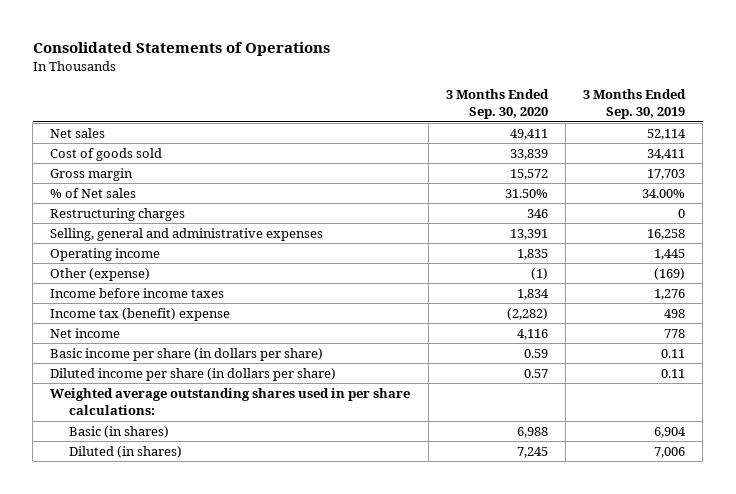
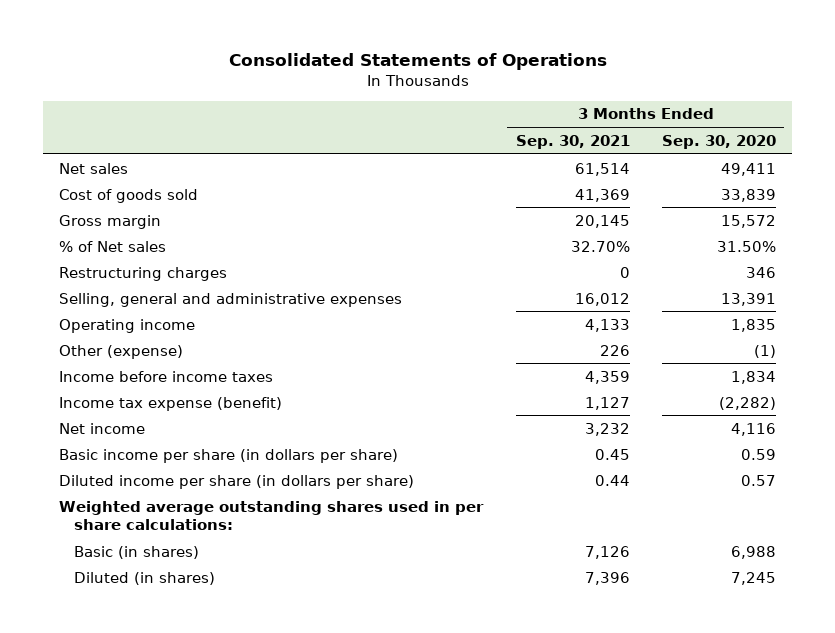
[583,89,687,120] 3 Months Ended Sep. 30, 2019 -> none
none -> [515,134,630,149] Sep. 30, 2021
[50,307,231,321] Income tax (benefit) expense -> [59,396,283,411] Income tax expense (benefit)

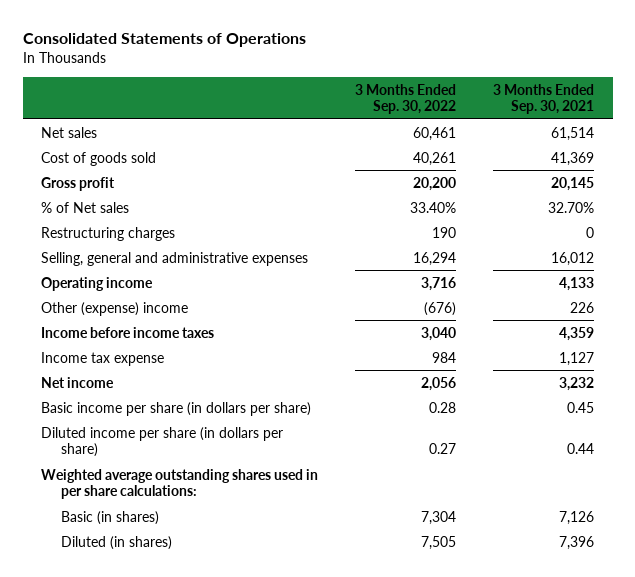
[661,134,776,149] Sep. 30, 2020 -> none
none -> [355,83,457,115] 3 Months Ended Sep. 30, 2022
[59,214,162,229] Gross margin -> [41,176,116,191] Gross profit
[59,344,184,359] Other (expense) -> [41,301,189,316] Other (expense) income
[59,396,283,411] Income tax expense (benefit) -> [41,351,165,366] Income tax expense

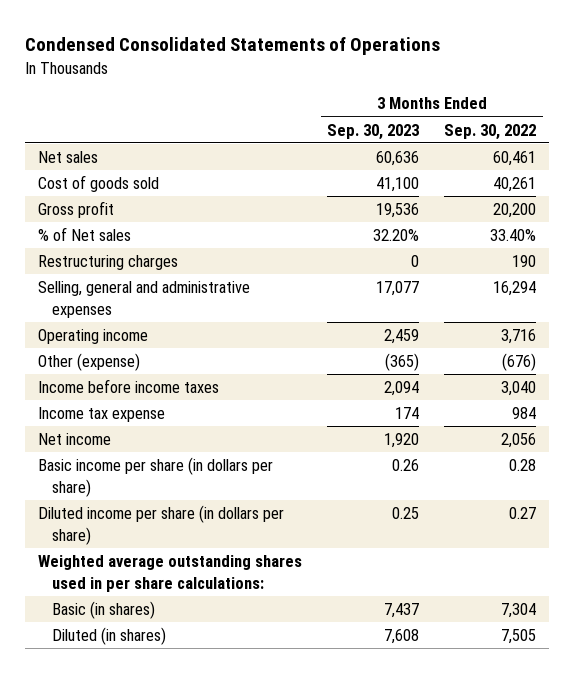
[22,33,306,48] Consolidated Statements of Operations -> [25,37,441,56] Condensed Consolidated Statements of Operations
[493,83,595,115] 3 Months Ended Sep. 30, 2021 -> none
none -> [327,123,420,140] Sep. 30, 2023
[41,301,189,316] Other (expense) income -> [37,353,140,372] Other (expense)

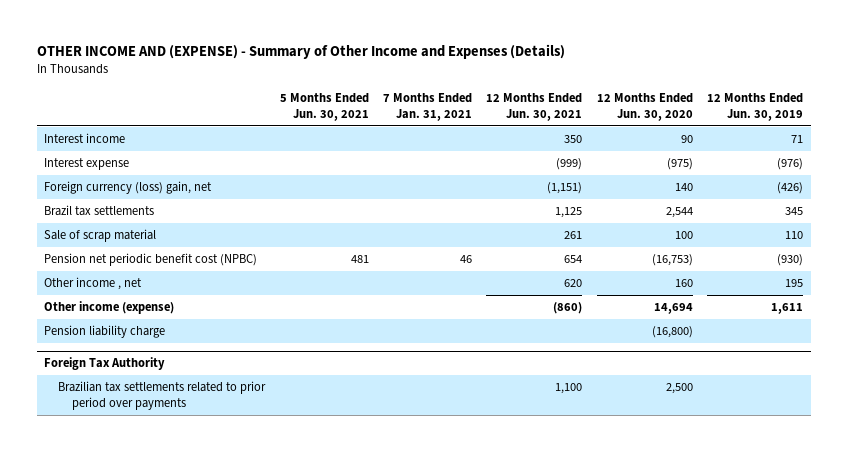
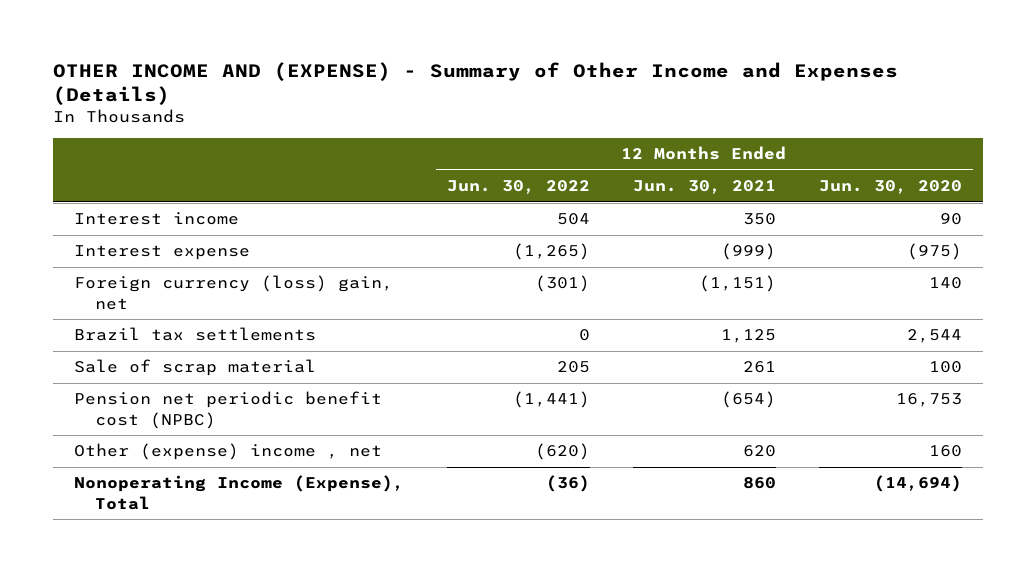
[279,92,369,121] 5 Months Ended Jun. 30, 2021 -> none
[383,92,473,121] 7 Months Ended Jan. 31, 2021 -> none
[707,92,804,121] 12 Months Ended Jun. 30, 2019 -> none
none -> [447,180,591,195] Jun. 30, 2022
[43,325,165,339] Pension liability charge -> none
[43,357,165,371] Foreign Tax Authority -> none
[58,381,267,411] Brazilian tax settlements related to prior period over payments -> none
[564,255,583,264] 654 -> [720,391,776,409] (654)
[651,254,693,267] (16,753) -> [895,393,962,408] 16,753
[43,277,142,291] Other income , net -> [74,443,383,461] Other (expense) income , net
[43,301,174,315] Other income (expense) -> [74,475,405,510] Nonoperating Income (Expense), Total
[553,302,583,315] (860) -> [742,477,776,490] 860
[653,303,693,315] 14,694 -> [873,475,962,493] (14,694)

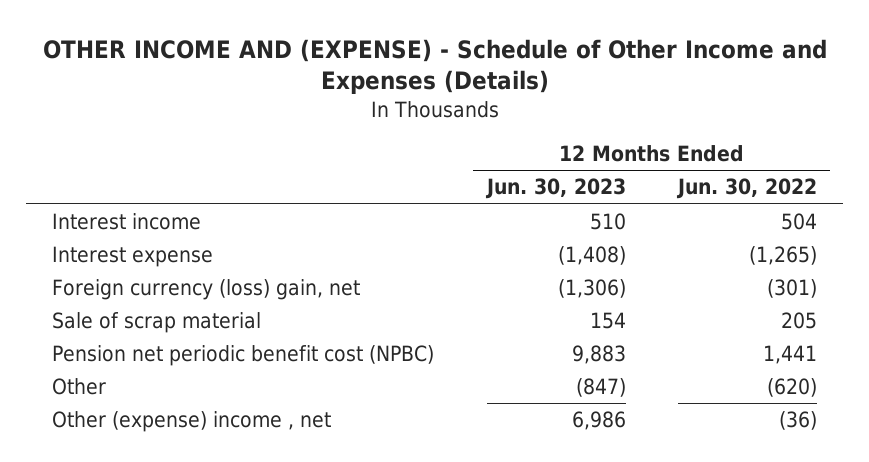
[52,62,898,106] OTHER INCOME AND (EXPENSE) - Summary of Other Income and Expenses (Details) -> [42,38,827,95] OTHER INCOME AND (EXPENSE) - Schedule of Other Income and Expenses (Details)
[632,180,776,195] Jun. 30, 2021 -> none
[818,180,962,195] Jun. 30, 2020 -> none
none -> [484,178,626,200] Jun. 30, 2023
[74,327,317,342] Brazil tax settlements -> none
[74,475,405,510] Nonoperating Income (Expense), Total -> none
[513,391,591,409] (1,441) -> [763,345,818,365] 1,441
none -> [52,378,107,396] Other
[535,443,591,461] (620) -> [779,411,818,431] (36)

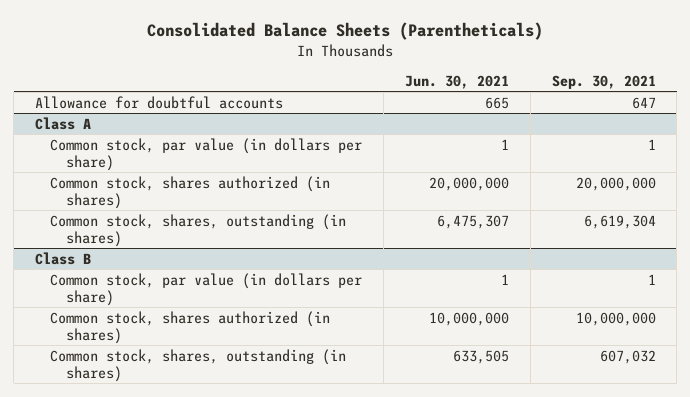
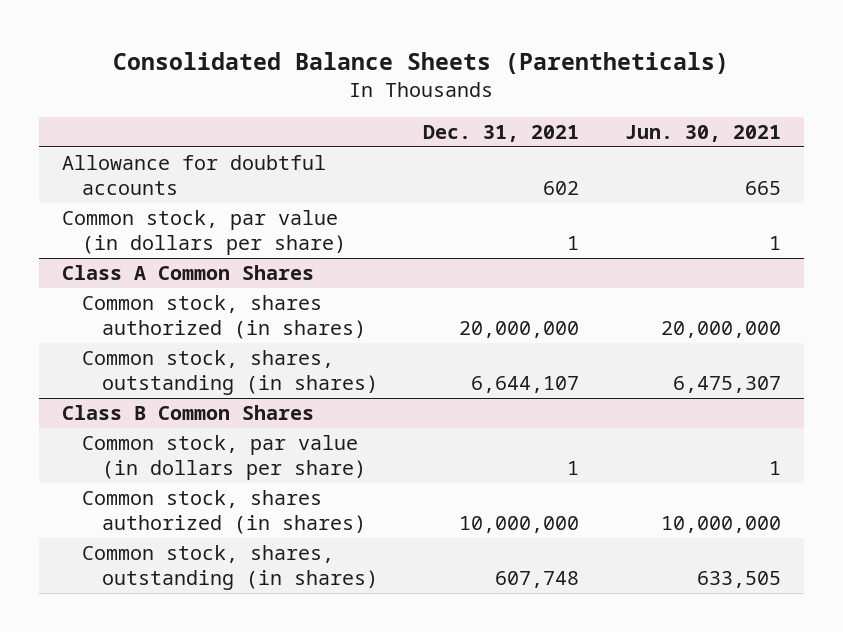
[551,74,656,89] Sep. 30, 2021 -> none
none -> [423,125,580,143] Dec. 31, 2021
[34,116,91,130] Class A -> none
none -> [61,265,314,281] Class A Common Shares
[34,251,91,265] Class B -> [61,405,314,421] Class B Common Shares

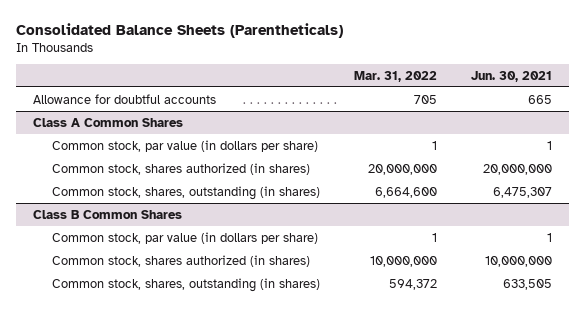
[423,125,580,143] Dec. 31, 2021 -> none
none -> [353,70,437,82] Mar. 31, 2022
[61,210,346,256] Common stock, par value (in dollars per share) -> none
none -> [51,139,318,152] Common stock, par value (in dollars per share)

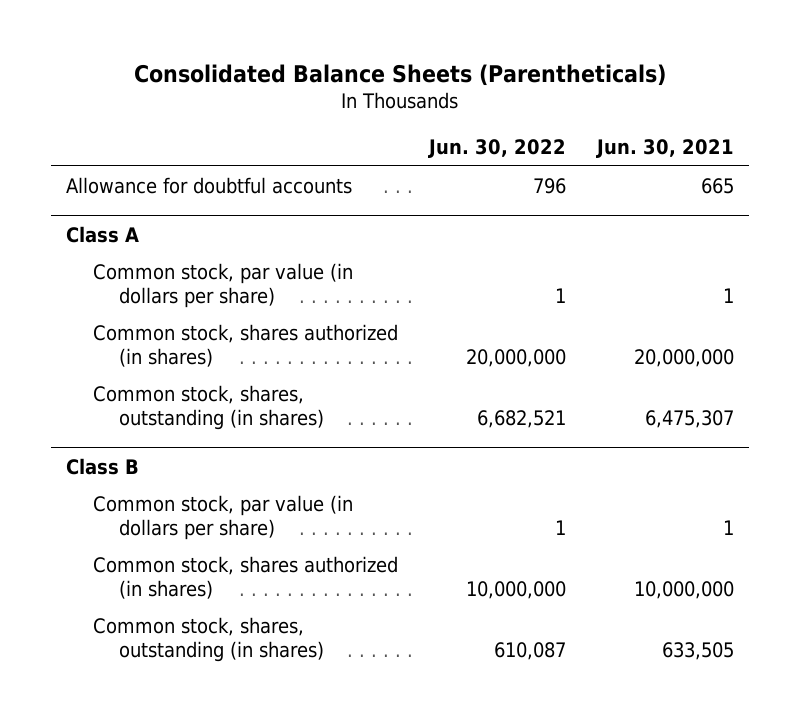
[353,70,437,82] Mar. 31, 2022 -> none
none -> [427,139,566,159] Jun. 30, 2022
[32,117,183,127] Class A Common Shares -> [66,225,140,243] Class A
[32,209,182,219] Class B Common Shares -> [66,457,140,475] Class B

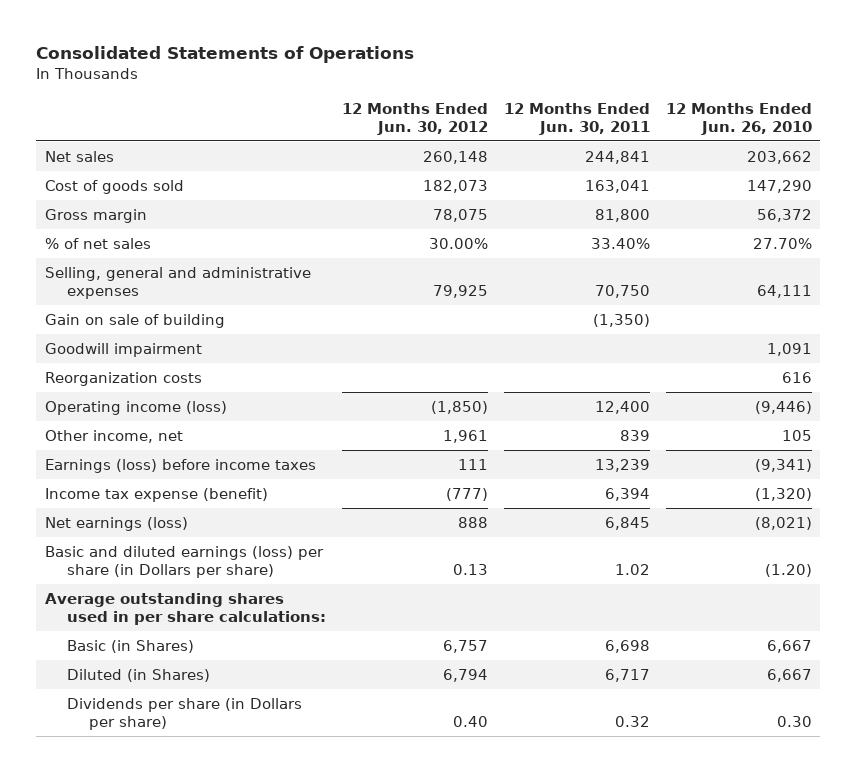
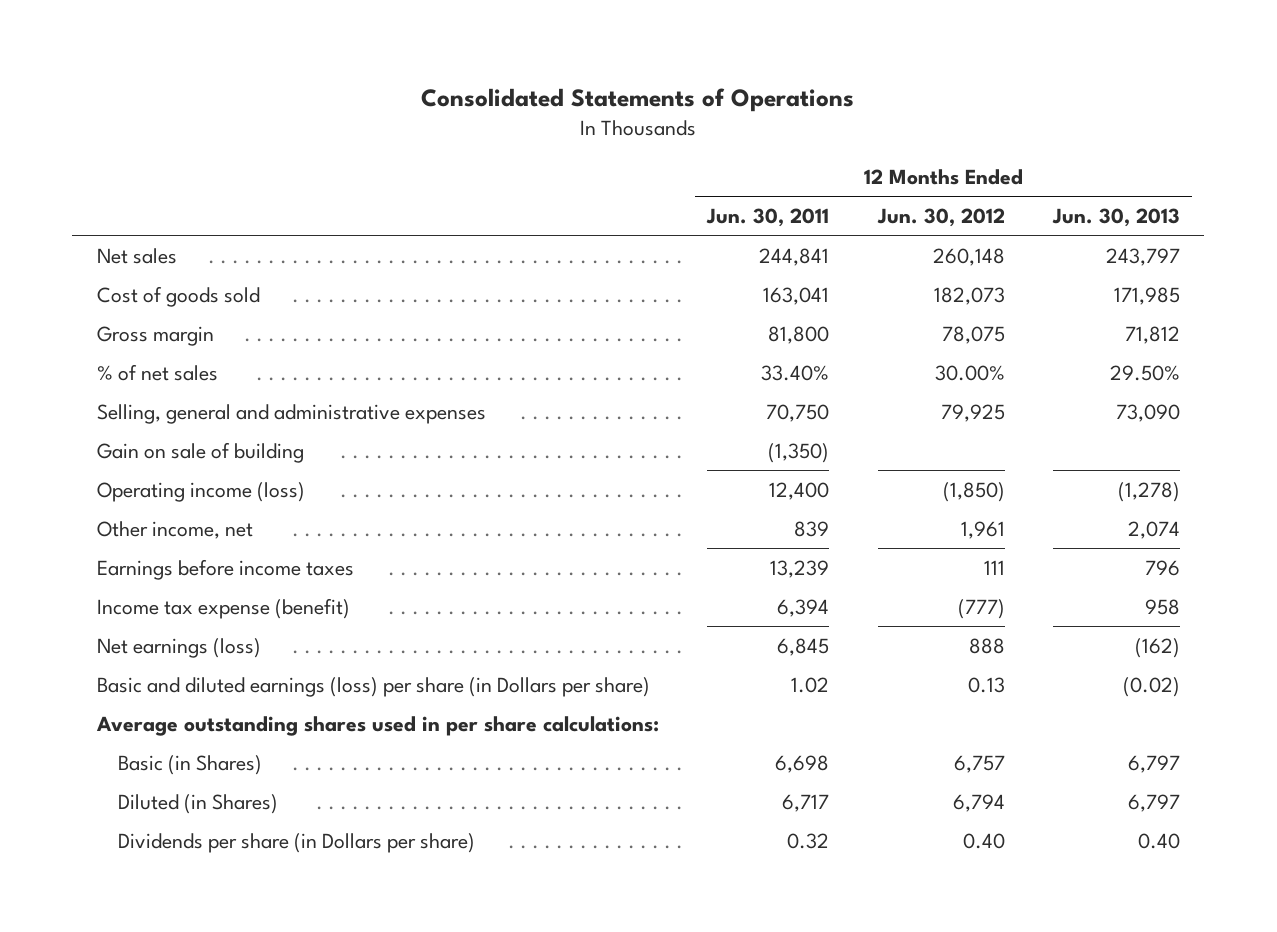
[665,102,812,136] 12 Months Ended Jun. 26, 2010 -> none
none -> [1052,207,1181,227] Jun. 30, 2013
[44,342,202,357] Goodwill impairment -> none
[44,371,202,386] Reorganization costs -> none
[44,458,316,473] Earnings (loss) before income taxes -> [96,558,354,580] Earnings before income taxes

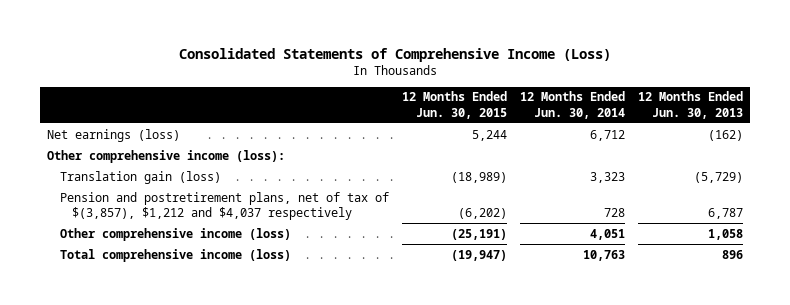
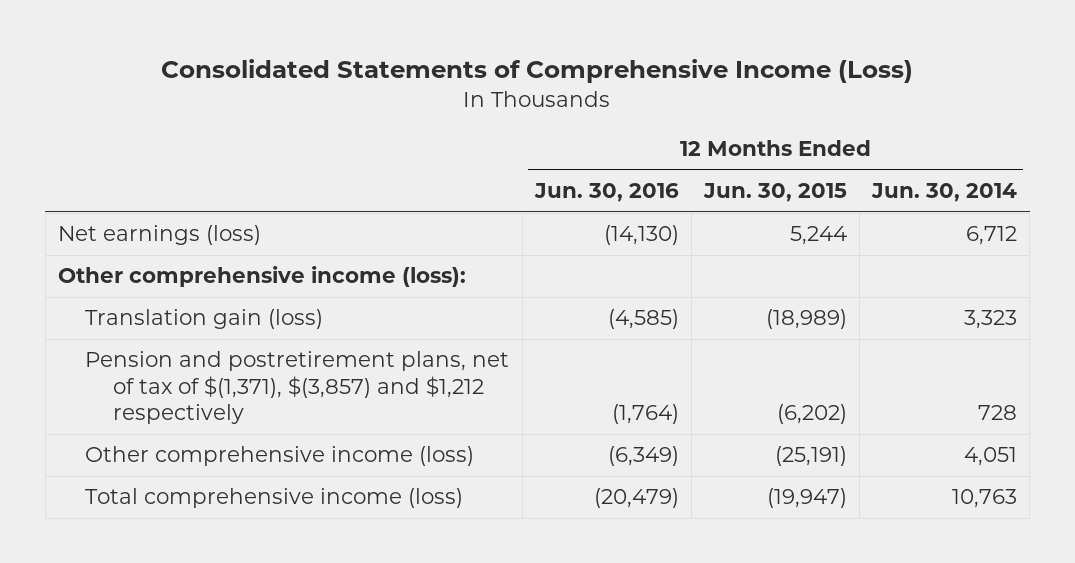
[638,91,744,119] 12 Months Ended Jun. 30, 2013 -> none
none -> [533,183,679,203] Jun. 30, 2016
[59,191,389,221] Pension and postretirement plans, net of tax of $(3,857), $1,212 and $4,037 respectively -> [85,351,510,425] Pension and postretirement plans, net of tax of $(1,371), $(3,857) and $1,212 respectively

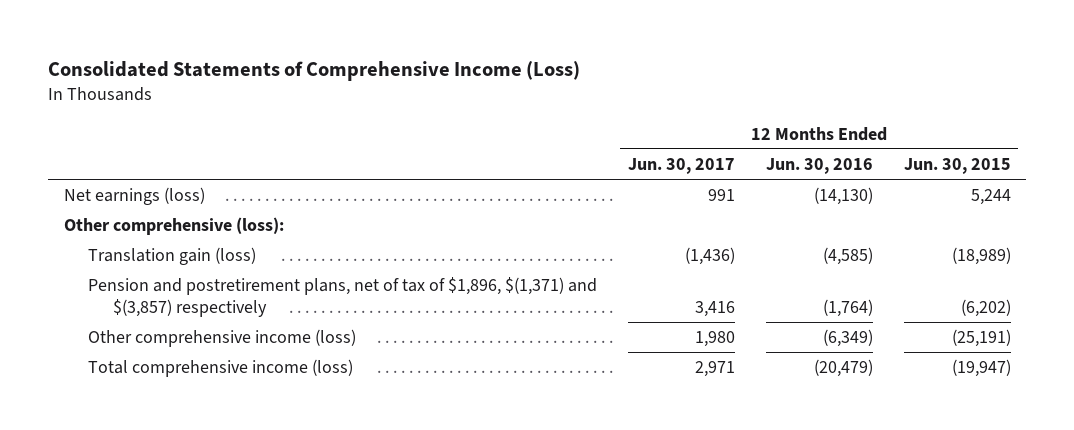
[871,183,1018,203] Jun. 30, 2014 -> none
none -> [627,158,735,175] Jun. 30, 2017
[57,266,466,288] Other comprehensive income (loss): -> [63,217,284,236] Other comprehensive (loss):
[85,351,510,425] Pension and postretirement plans, net of tax of $(1,371), $(3,857) and $1,212 respectively -> [88,277,598,317] Pension and postretirement plans, net of tax of $1,896, $(1,371) and $(3,857) respectively

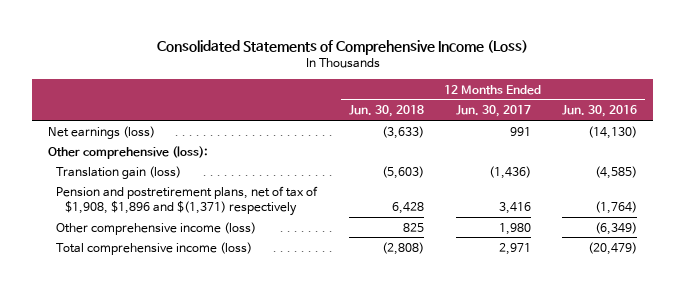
[903,158,1011,175] Jun. 30, 2015 -> none
none -> [348,105,424,118] Jun. 30, 2018
[88,277,598,317] Pension and postretirement plans, net of tax of $1,896, $(1,371) and $(3,857) respectively -> [56,185,319,216] Pension and postretirement plans, net of tax of $1,908, $1,896 and $(1,371) respectively

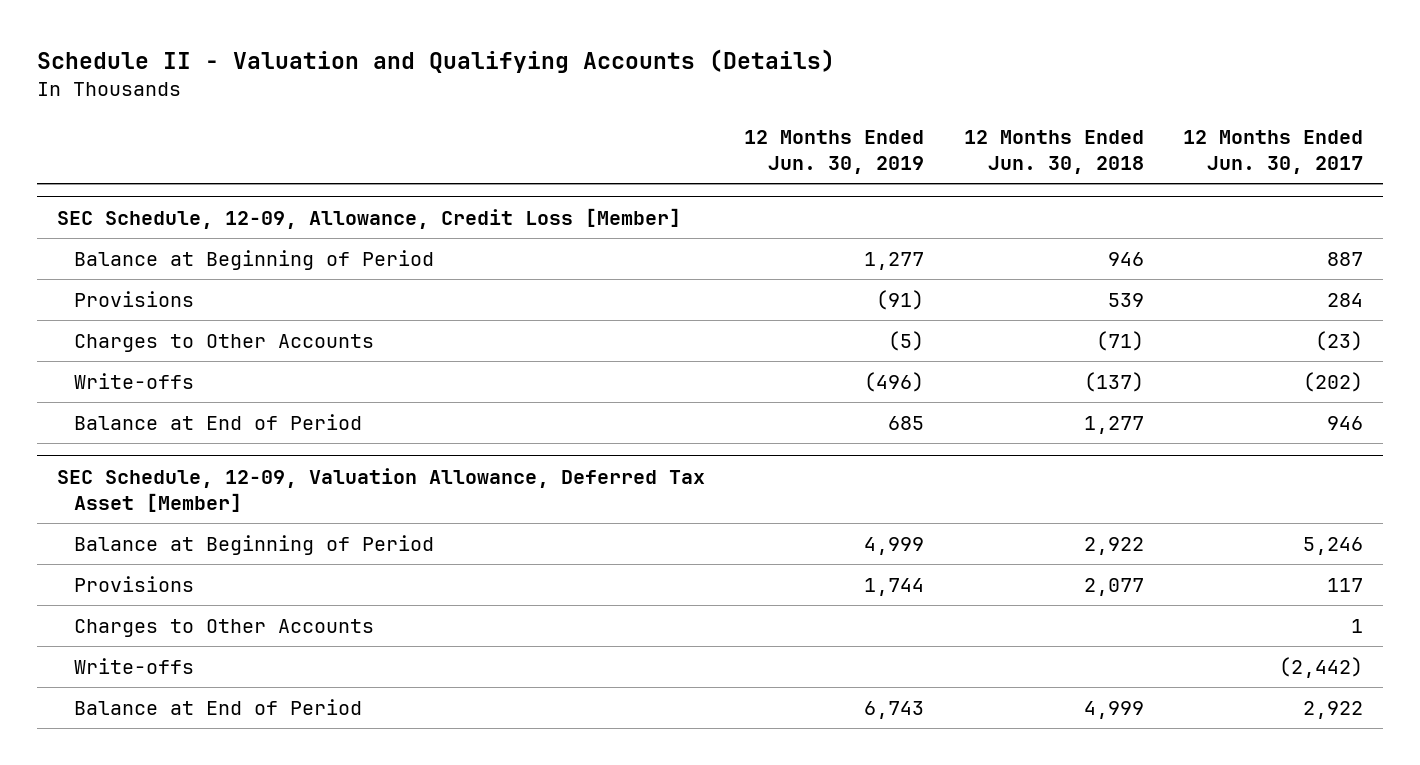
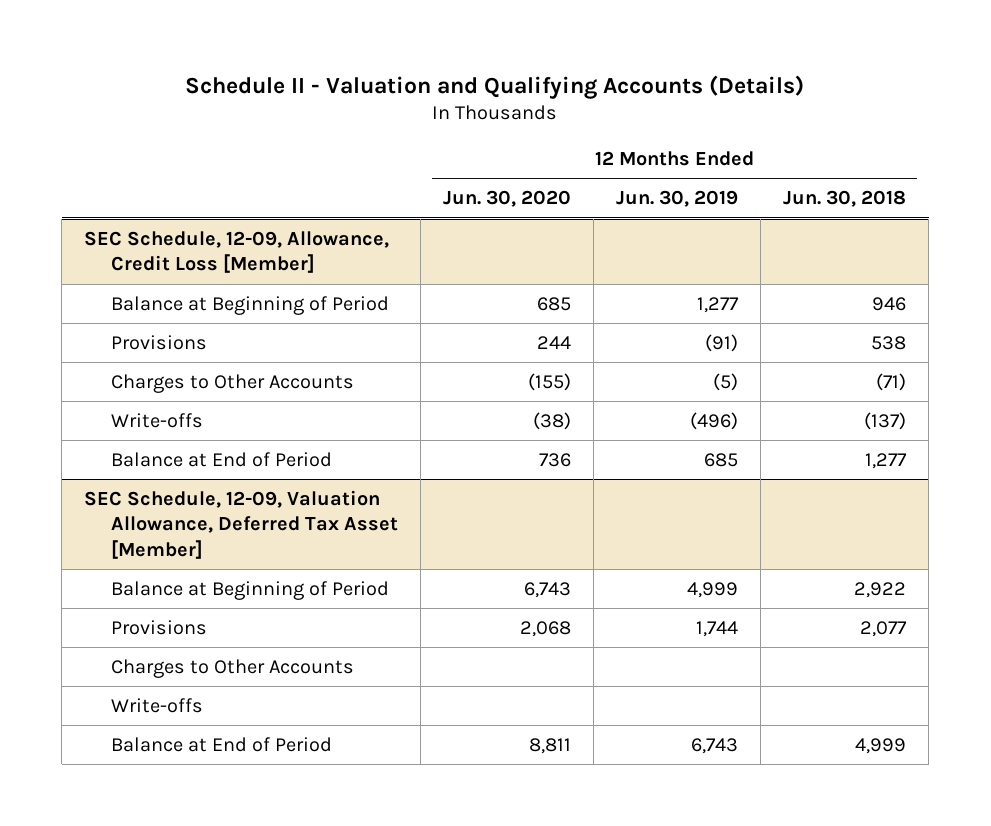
[1183,130,1364,175] 12 Months Ended Jun. 30, 2017 -> none
none -> [442,190,571,208] Jun. 30, 2020
[1107,292,1144,307] 539 -> [871,335,907,350] 538

